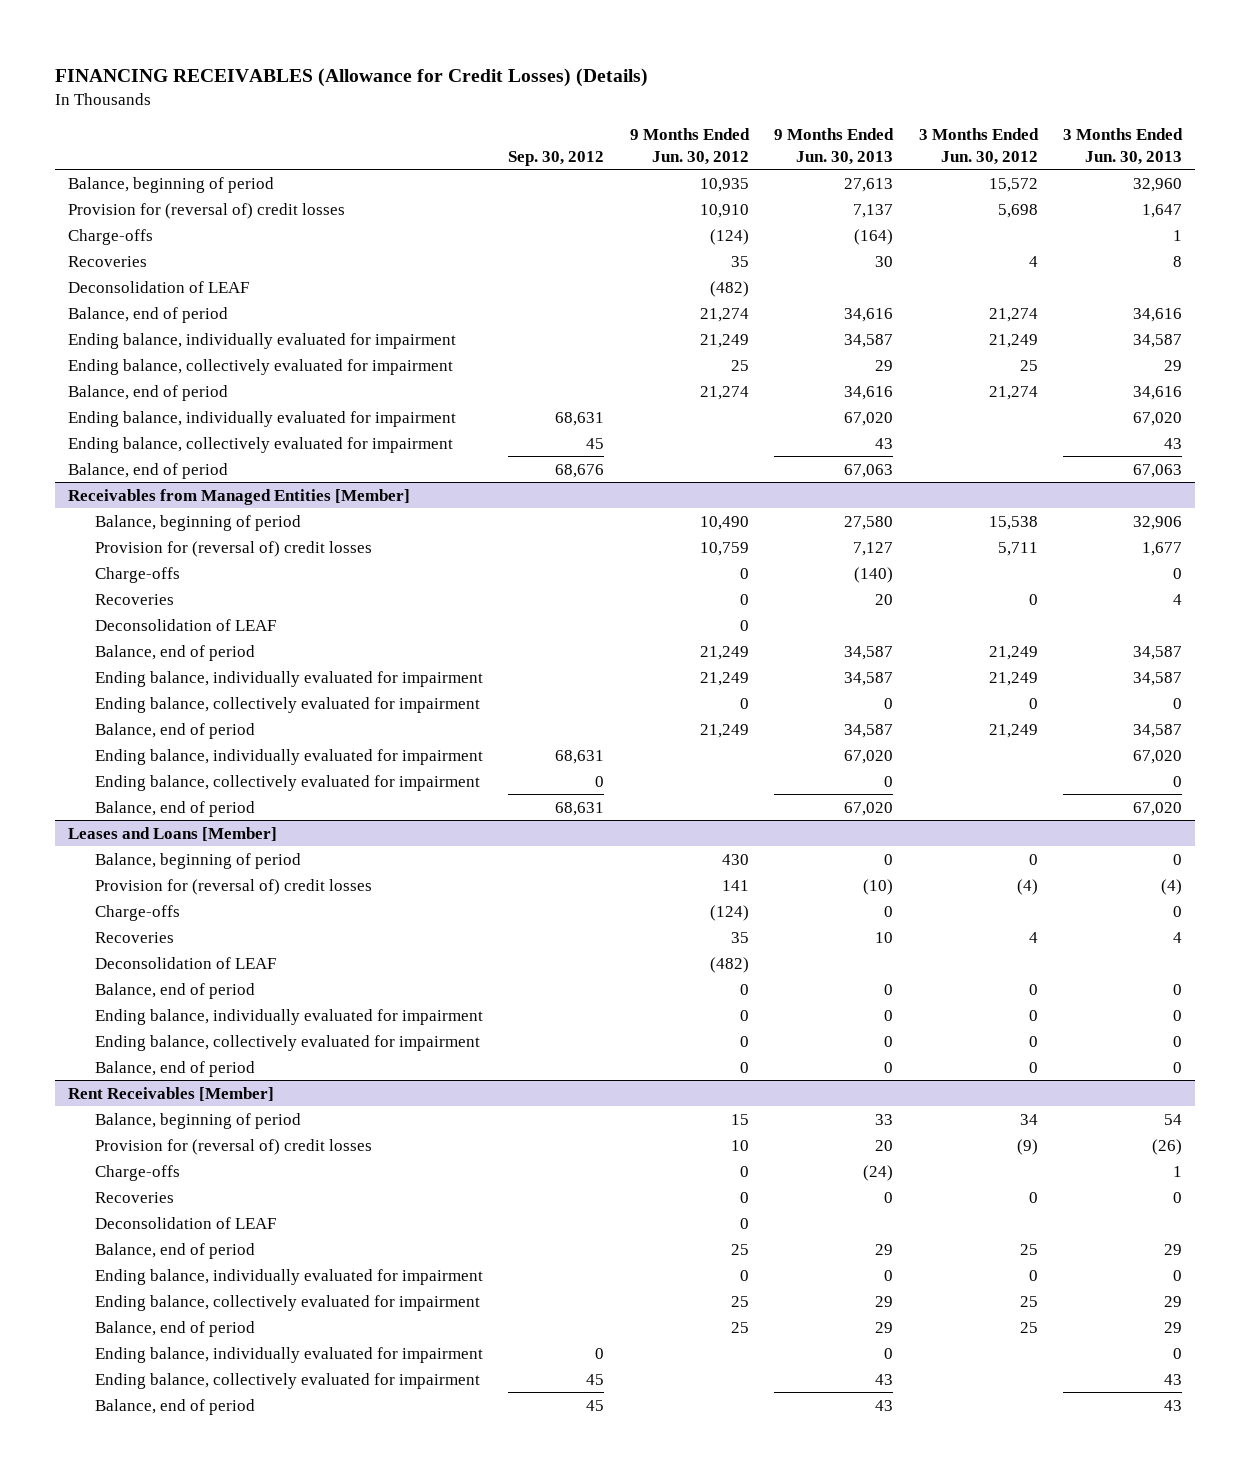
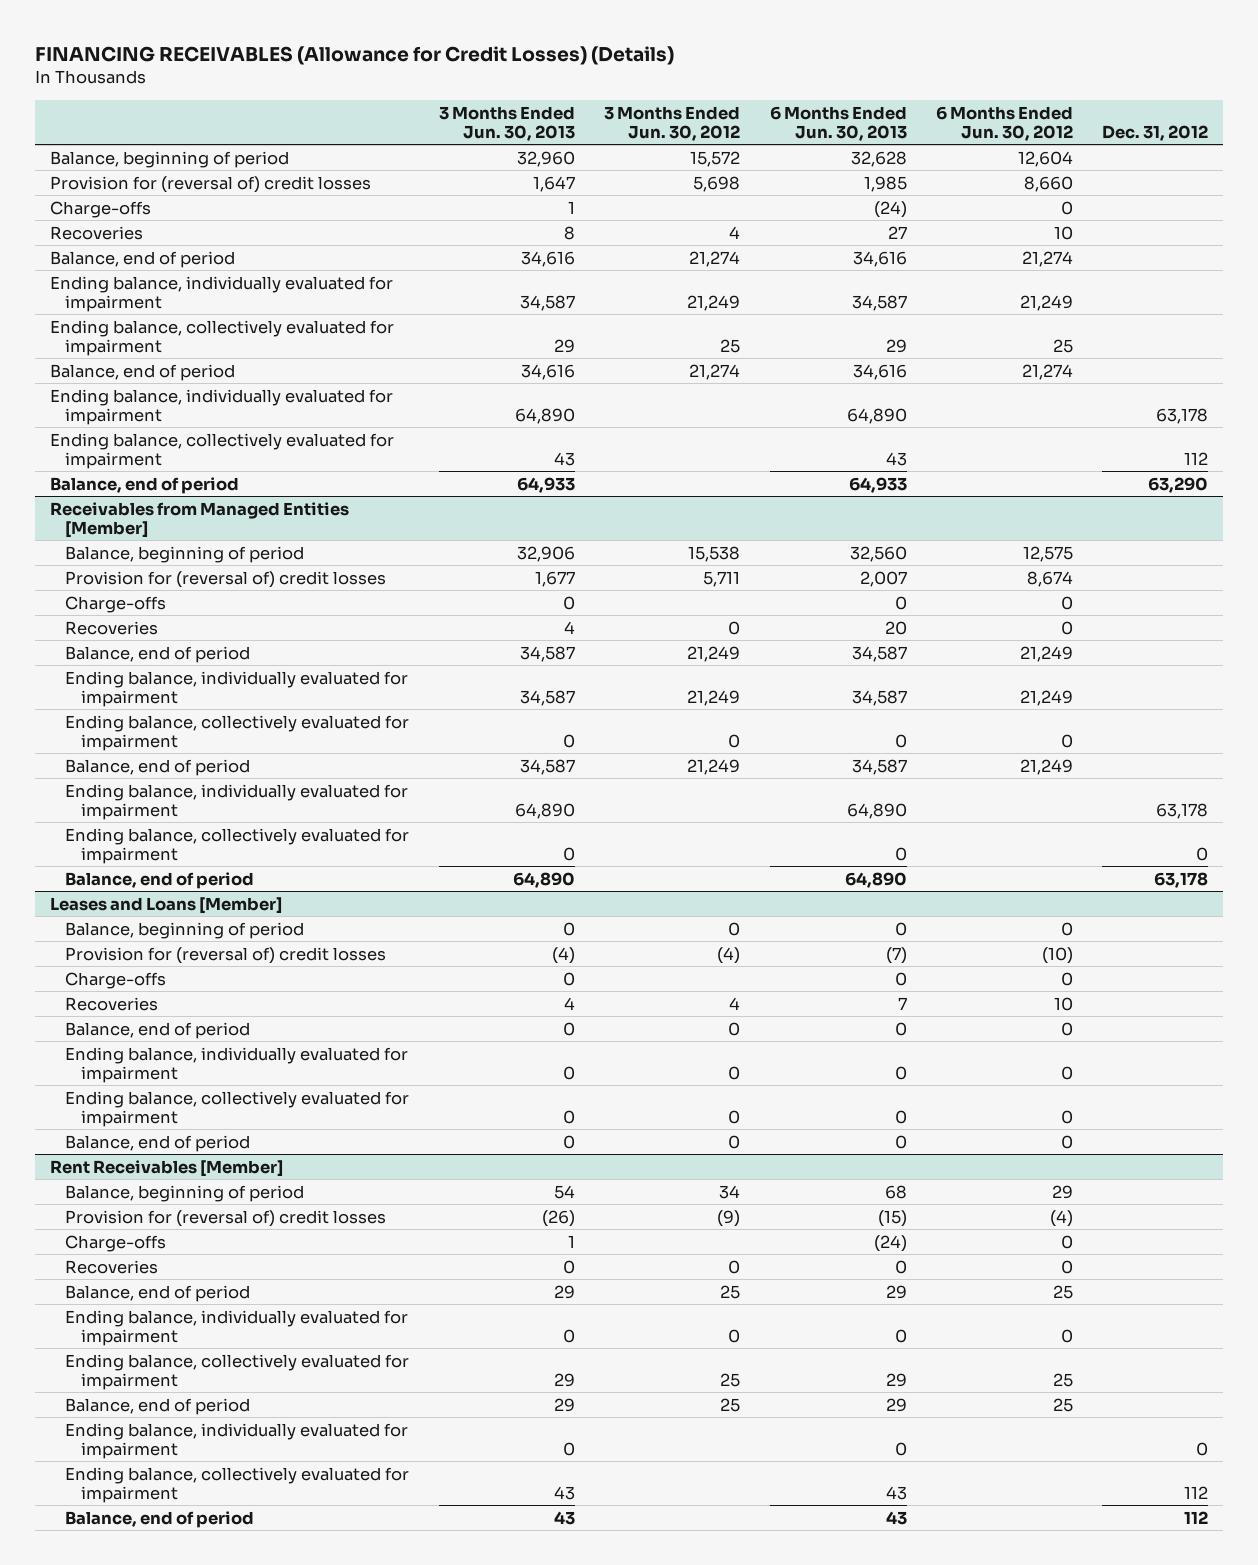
[508,150,605,166] Sep. 30, 2012 -> none
[629,128,750,165] 9 Months Ended Jun. 30, 2012 -> none
[774,128,895,165] 9 Months Ended Jun. 30, 2013 -> none
none -> [769,105,907,142] 6 Months Ended Jun. 30, 2013
none -> [935,105,1073,142] 6 Months Ended Jun. 30, 2012
none -> [1102,125,1209,142] Dec. 31, 2012
[68,280,250,293] Deconsolidation of LEAF -> none
[1133,411,1183,426] 67,020 -> [514,408,575,425] 64,890
[1133,463,1183,478] 67,063 -> [516,476,575,493] 64,933
[94,618,276,631] Deconsolidation of LEAF -> none
[1133,749,1183,764] 67,020 -> [514,803,575,820] 64,890
[1133,801,1183,816] 67,020 -> [512,871,575,888] 64,890
[94,956,276,969] Deconsolidation of LEAF -> none
[94,1216,276,1229] Deconsolidation of LEAF -> none

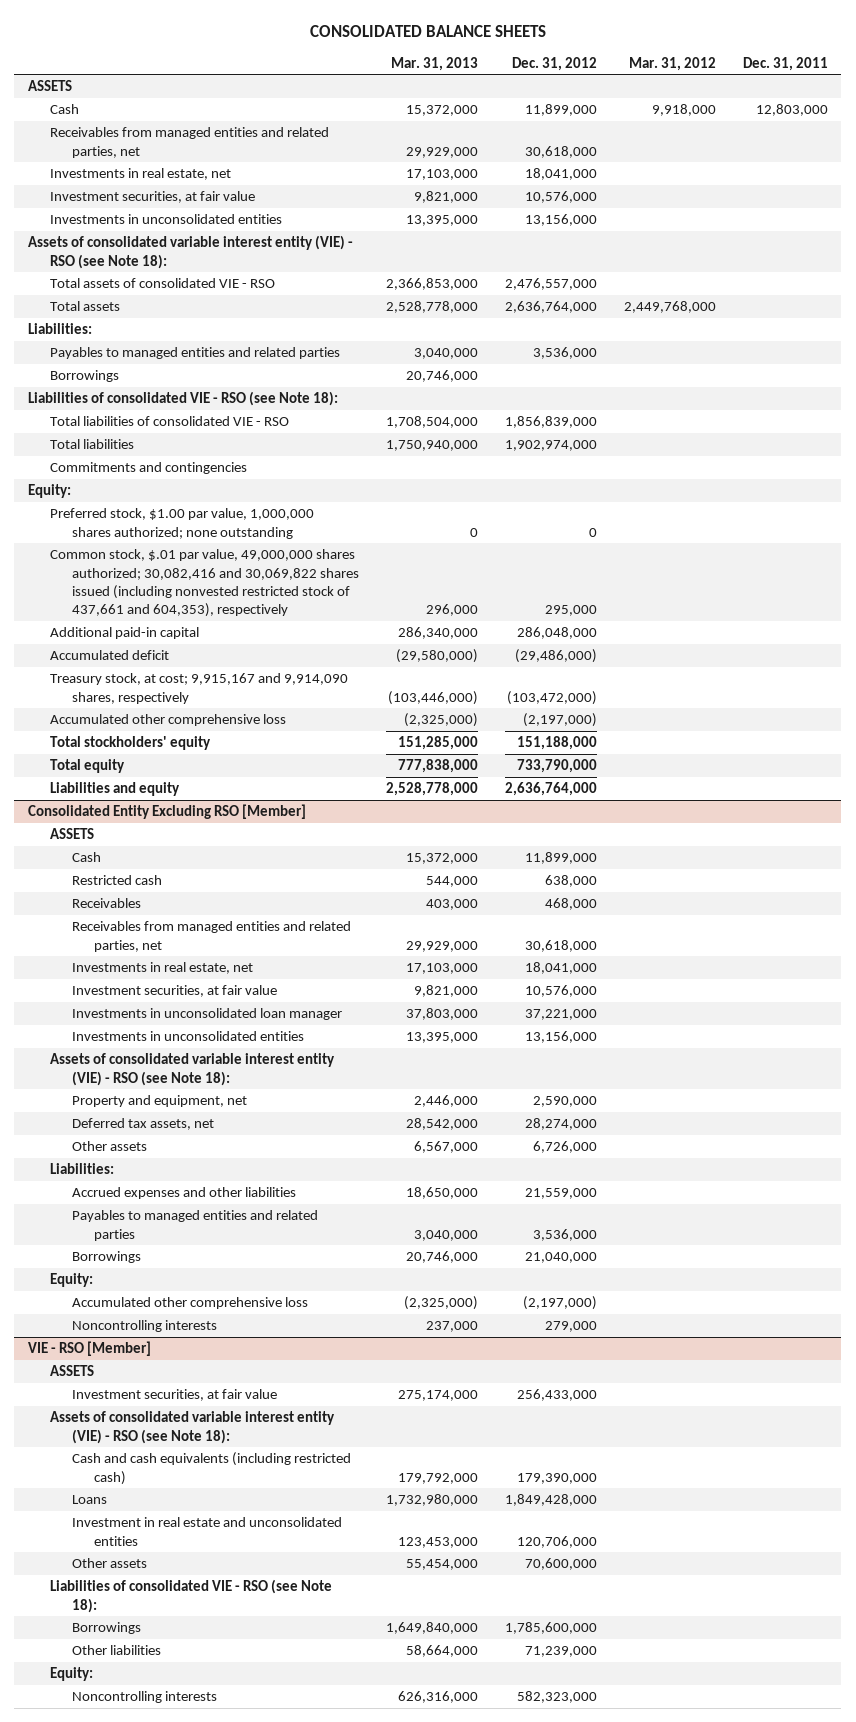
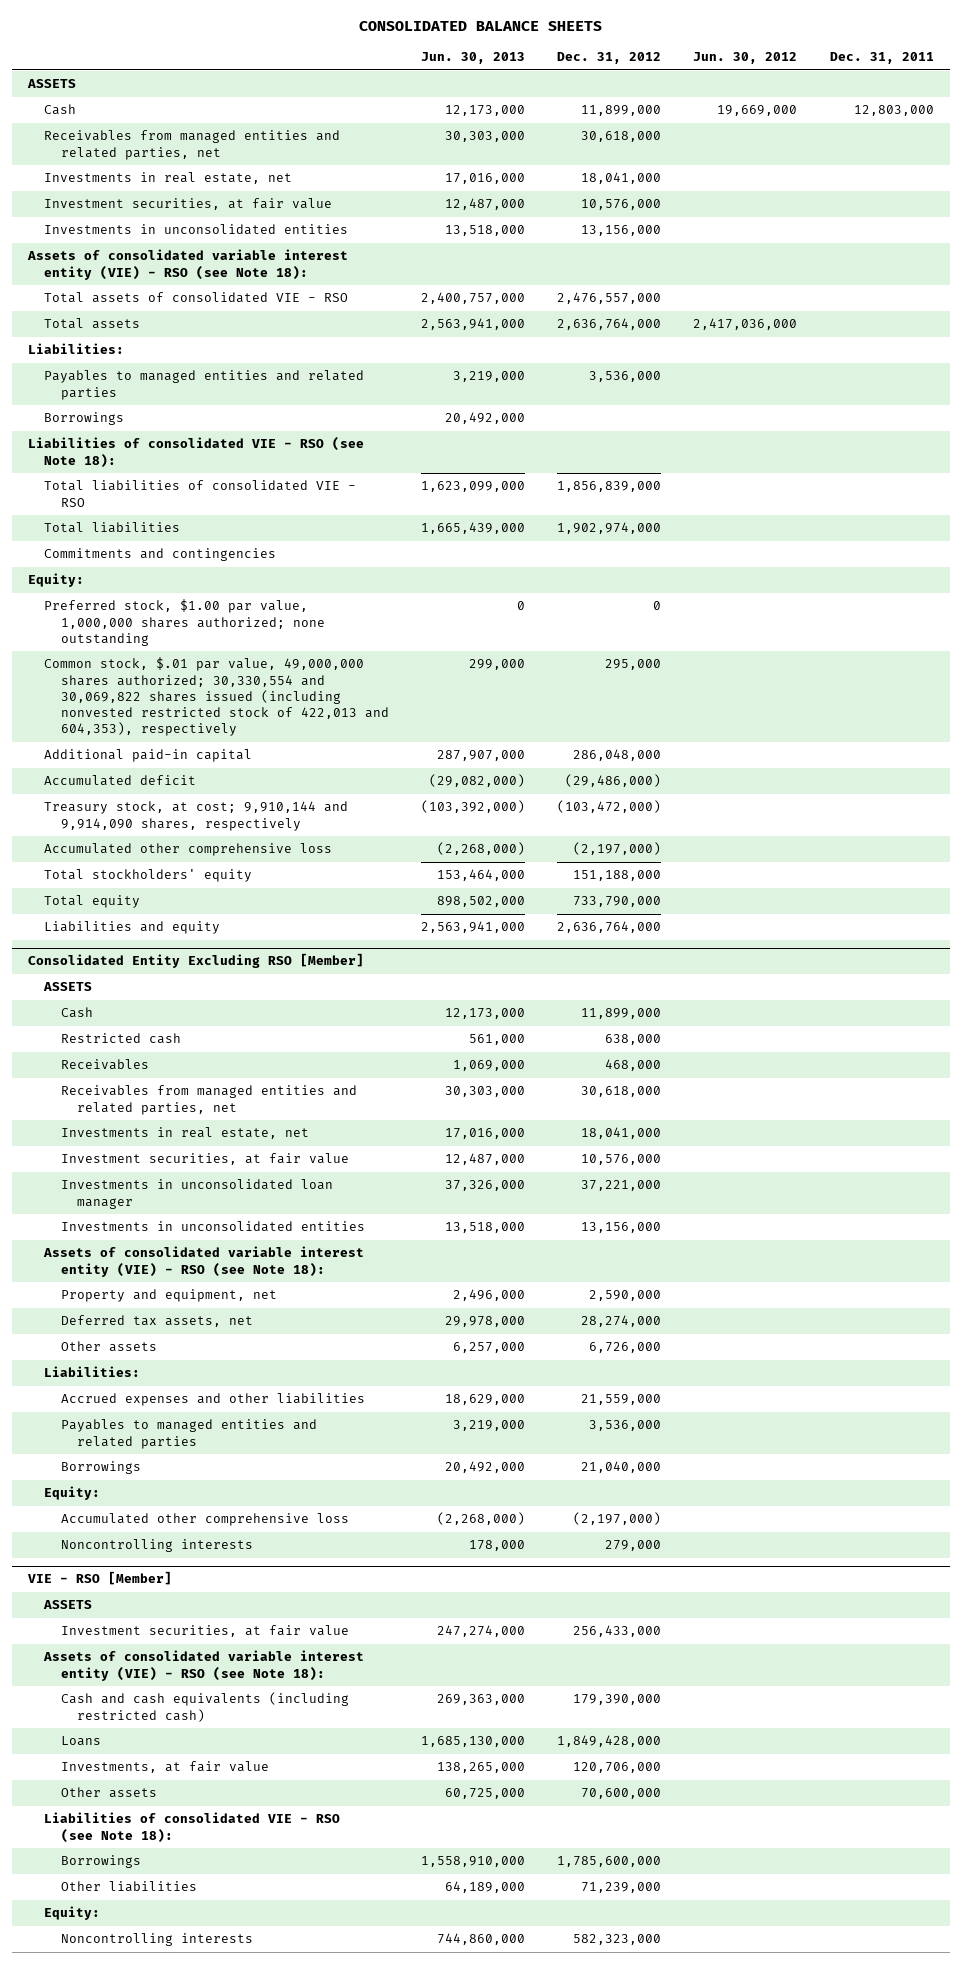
[391,56,479,71] Mar. 31, 2013 -> none
[628,56,716,71] Mar. 31, 2012 -> none
none -> [420,52,525,65] Jun. 30, 2013
none -> [693,52,798,65] Jun. 30, 2012
[49,549,360,618] Common stock, $.01 par value, 49,000,000 shares authorized; 30,082,416 and 30,069,822 shares issued (including nonvested restricted stock of 437,661 and 604,353), respectively -> [44,657,389,736] Common stock, $.01 par value, 49,000,000 shares authorized; 30,330,554 and 30,069,822 shares issued (including nonvested restricted stock of 422,013 and 604,353), respectively
[49,673,348,704] Treasury stock, at cost; 9,915,167 and 9,914,090 shares, respectively -> [44,801,349,831] Treasury stock, at cost; 9,910,144 and 9,914,090 shares, respectively
[72,1517,343,1546] Investment in real estate and unconsolidated entities -> [60,1761,269,1774] Investments, at fair value

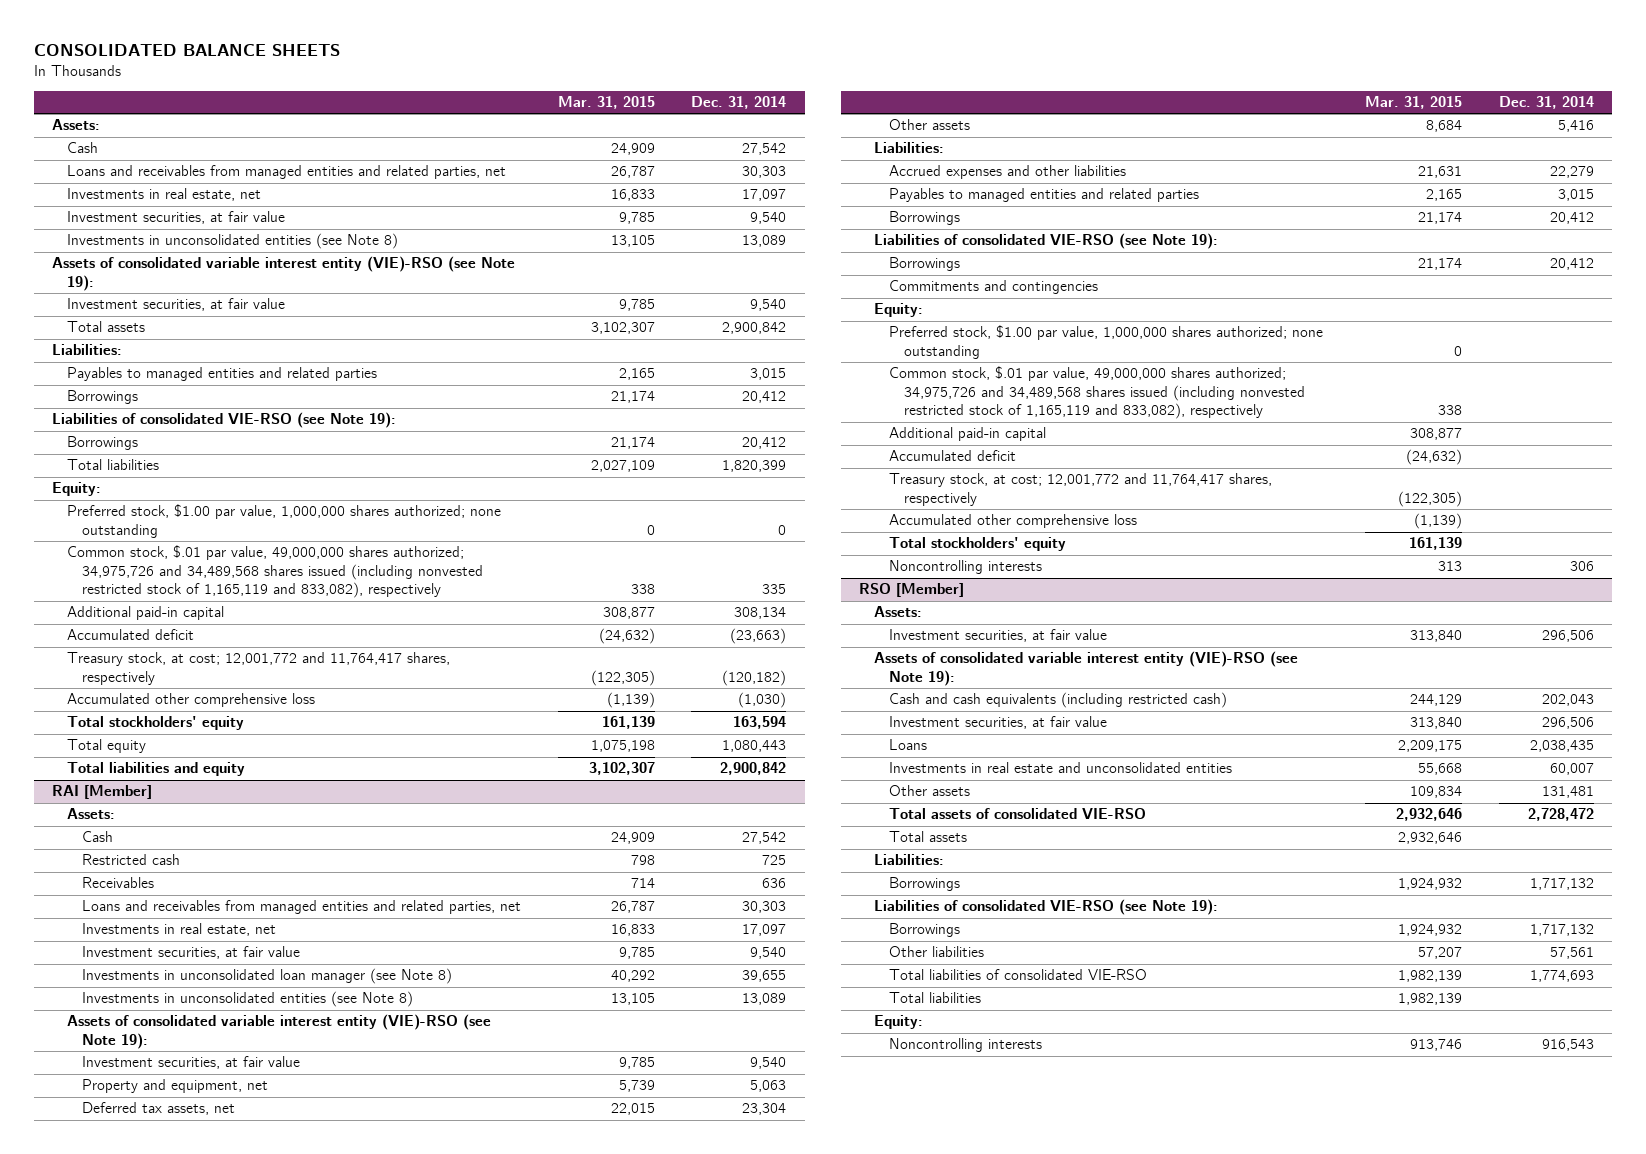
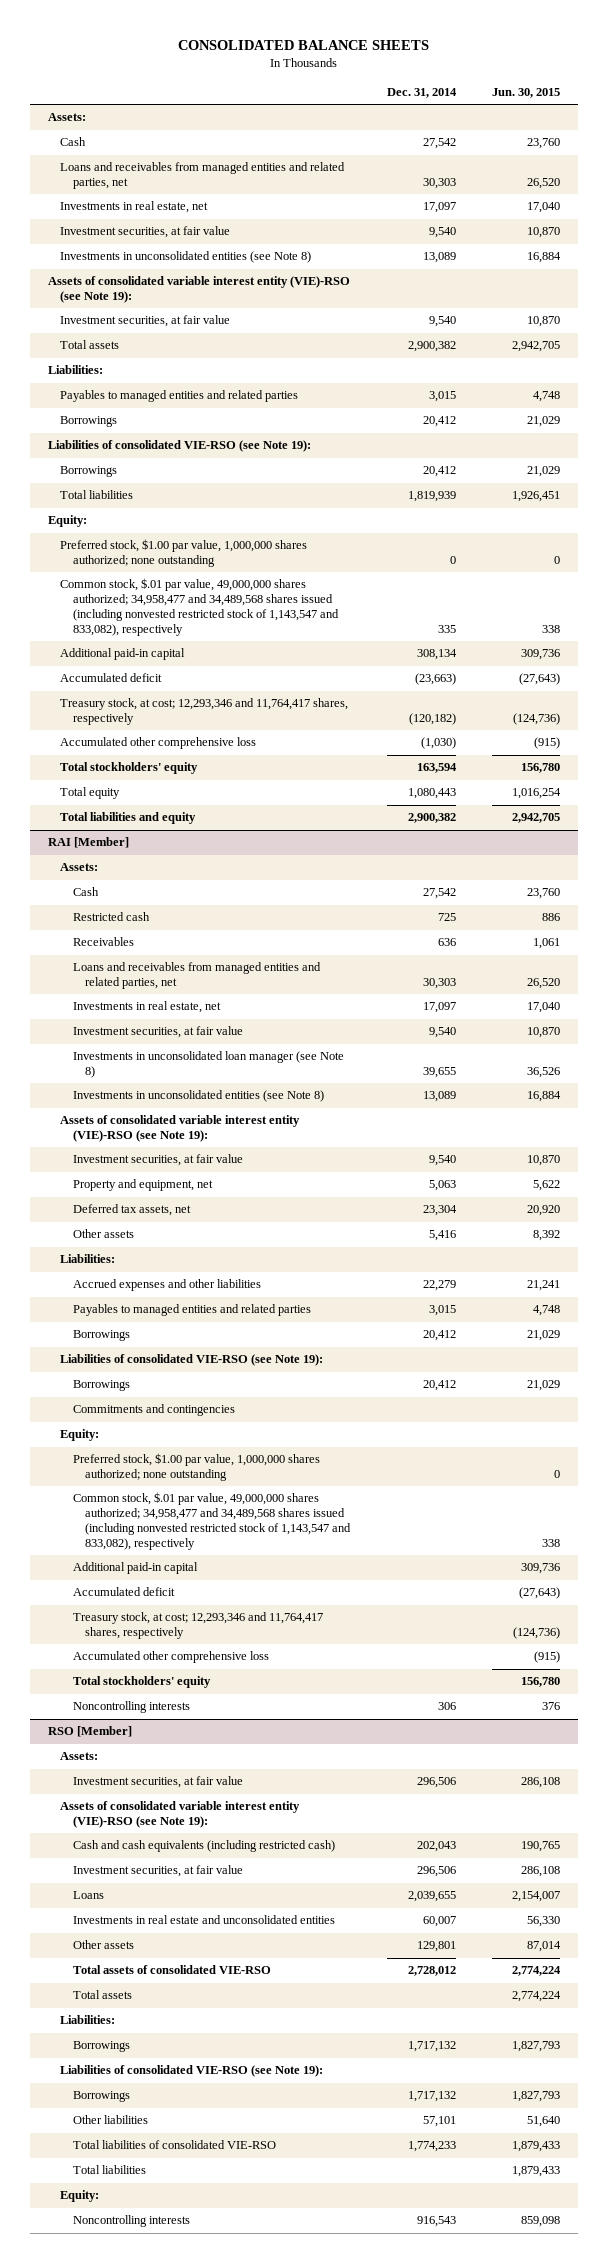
[557,95,655,109] Mar. 31, 2015 -> none
none -> [491,87,560,98] Jun. 30, 2015
[722,322,787,335] 2,900,842 -> [407,341,456,353] 2,900,382
[722,460,787,473] 1,820,399 -> [407,491,456,503] 1,819,939
[67,545,483,599] Common stock, $.01 par value, 49,000,000 shares authorized; 34,975,726 and 34,489,568 shares issued (including nonvested restricted stock of 1,165,119 and 833,082), respectively -> [60,578,339,636] Common stock, $.01 par value, 49,000,000 shares authorized; 34,958,477 and 34,489,568 shares issued (including nonvested restricted stock of 1,143,547 and 833,082), respectively
[67,652,451,685] Treasury stock, at cost; 12,001,772 and 11,764,417 shares, respectively -> [60,698,349,726] Treasury stock, at cost; 12,293,346 and 11,764,417 shares, respectively
[720,762,787,776] 2,900,842 -> [407,813,456,824] 2,900,382
[889,366,1305,420] Common stock, $.01 par value, 49,000,000 shares authorized; 34,975,726 and 34,489,568 shares issued (including nonvested restricted stock of 1,165,119 and 833,082), respectively -> [72,1492,352,1550] Common stock, $.01 par value, 49,000,000 shares authorized; 34,958,477 and 34,489,568 shares issued (including nonvested restricted stock of 1,143,547 and 833,082), respectively
[889,473,1273,506] Treasury stock, at cost; 12,001,772 and 11,764,417 shares, respectively -> [72,1612,323,1640] Treasury stock, at cost; 12,293,346 and 11,764,417 shares, respectively
[1529,740,1594,753] 2,038,435 -> [407,1891,456,1903] 2,039,655
[1541,786,1594,799] 131,481 -> [416,1941,456,1953] 129,801
[1527,808,1594,822] 2,728,472 -> [407,1966,456,1977] 2,728,012
[1549,947,1594,960] 57,561 -> [422,2116,456,2128] 57,101
[1529,970,1594,983] 1,774,693 -> [407,2141,456,2153] 1,774,233

